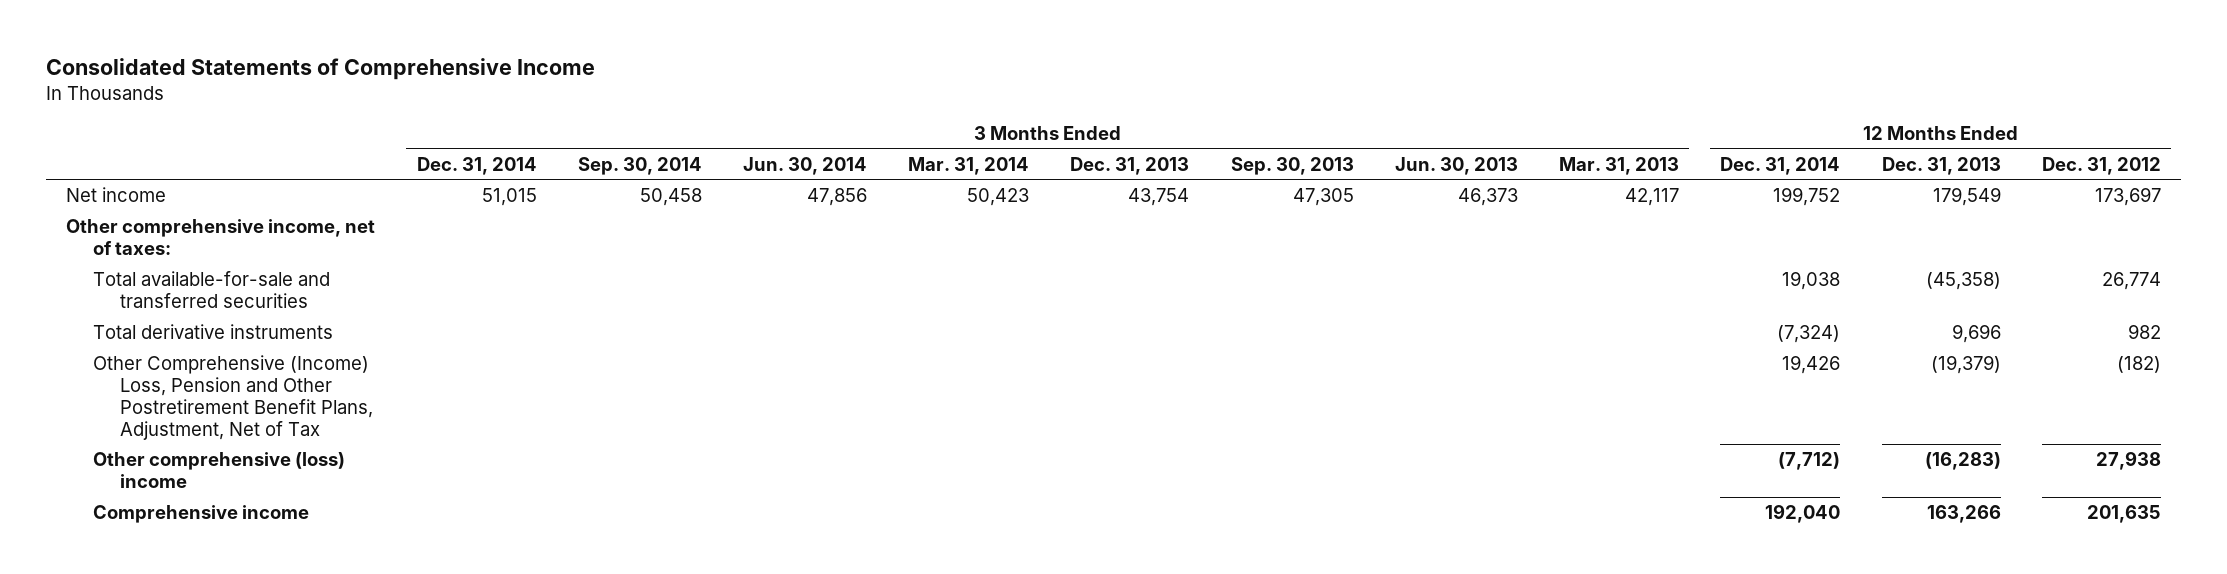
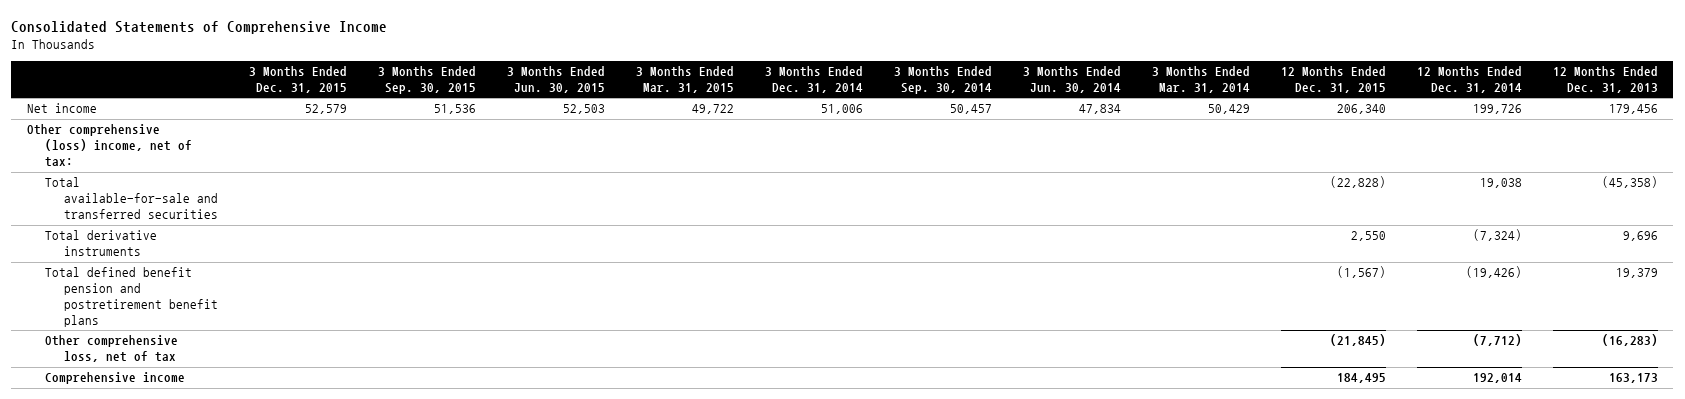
[1070,156,1190,175] Dec. 31, 2013 -> none
[1230,156,1354,175] Sep. 30, 2013 -> none
[1394,156,1518,175] Jun. 30, 2013 -> none
[1559,156,1680,175] Mar. 31, 2013 -> none
[2041,156,2161,175] Dec. 31, 2012 -> none
none -> [249,66,348,93] 3 Months Ended Dec. 31, 2015
none -> [378,66,477,94] 3 Months Ended Sep. 30, 2015
none -> [507,66,606,93] 3 Months Ended Jun. 30, 2015
none -> [636,66,735,93] 3 Months Ended Mar. 31, 2015
none -> [1281,66,1387,93] 12 Months Ended Dec. 31, 2015
[481,188,537,207] 51,015 -> [821,104,864,115] 51,006
[639,188,702,207] 50,458 -> [950,104,993,115] 50,457
[807,188,868,207] 47,856 -> [1079,104,1122,115] 47,834
[967,188,1030,207] 50,423 -> [1208,104,1251,115] 50,429
[1773,187,1841,207] 199,752 -> [1473,104,1523,115] 199,726
[1932,187,2001,207] 179,549 -> [1608,104,1658,115] 179,456
[66,219,376,256] Other comprehensive income, net of taxes: -> [26,124,193,168] Other comprehensive (loss) income, net of tax:
[93,355,374,440] Other Comprehensive (Income) Loss, Pension and Other Postretirement Benefit Plans, Adjustment, Net of Tax -> [45,267,219,328] Total defined benefit pension and postretirement benefit plans
[1782,355,1841,375] 19,426 -> [1466,266,1523,279] (19,426)
[1930,355,2001,375] (19,379) -> [1615,268,1658,279] 19,379
[93,452,346,489] Other comprehensive (loss) income -> [45,335,179,363] Other comprehensive loss, net of tax
[1765,504,1841,524] 192,040 -> [1473,373,1523,384] 192,014
[1926,505,2001,524] 163,266 -> [1608,373,1658,384] 163,173

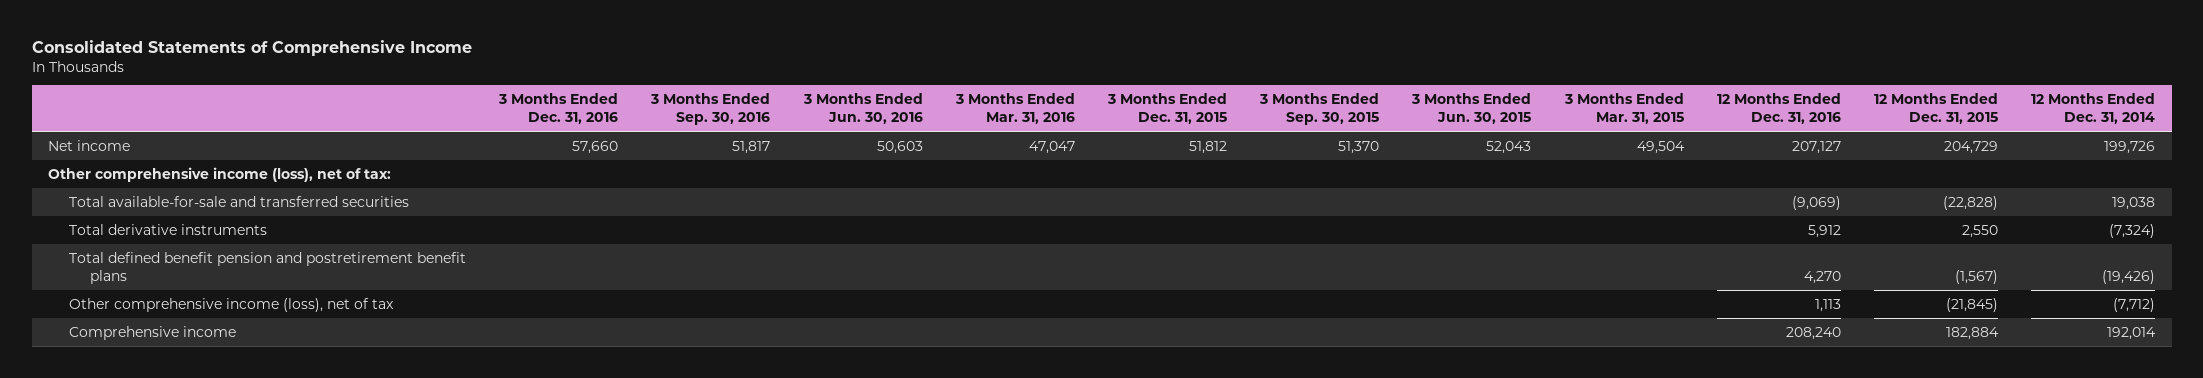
[765,66,864,93] 3 Months Ended Dec. 31, 2014 -> none
[894,66,993,94] 3 Months Ended Sep. 30, 2014 -> none
[1023,66,1122,93] 3 Months Ended Jun. 30, 2014 -> none
[1152,66,1251,93] 3 Months Ended Mar. 31, 2014 -> none
[1552,66,1658,93] 12 Months Ended Dec. 31, 2013 -> none
none -> [498,93,619,124] 3 Months Ended Dec. 31, 2016
none -> [650,93,771,125] 3 Months Ended Sep. 30, 2016
none -> [802,93,923,124] 3 Months Ended Jun. 30, 2016
none -> [954,93,1075,124] 3 Months Ended Mar. 31, 2016
none -> [1716,93,1841,124] 12 Months Ended Dec. 31, 2016
[305,104,348,115] 52,579 -> [1189,140,1228,154] 51,812
[434,104,477,115] 51,536 -> [1338,140,1380,154] 51,370
[563,104,606,115] 52,503 -> [1486,140,1532,154] 52,043
[692,104,735,115] 49,722 -> [1636,140,1685,154] 49,504
[1337,104,1387,115] 206,340 -> [1944,140,1999,154] 204,729
[26,124,193,168] Other comprehensive (loss) income, net of tax: -> [48,166,392,182] Other comprehensive income (loss), net of tax:
[45,335,179,363] Other comprehensive loss, net of tax -> [68,297,394,312] Other comprehensive income (loss), net of tax
[1337,373,1387,384] 184,495 -> [1946,326,2000,340] 182,884

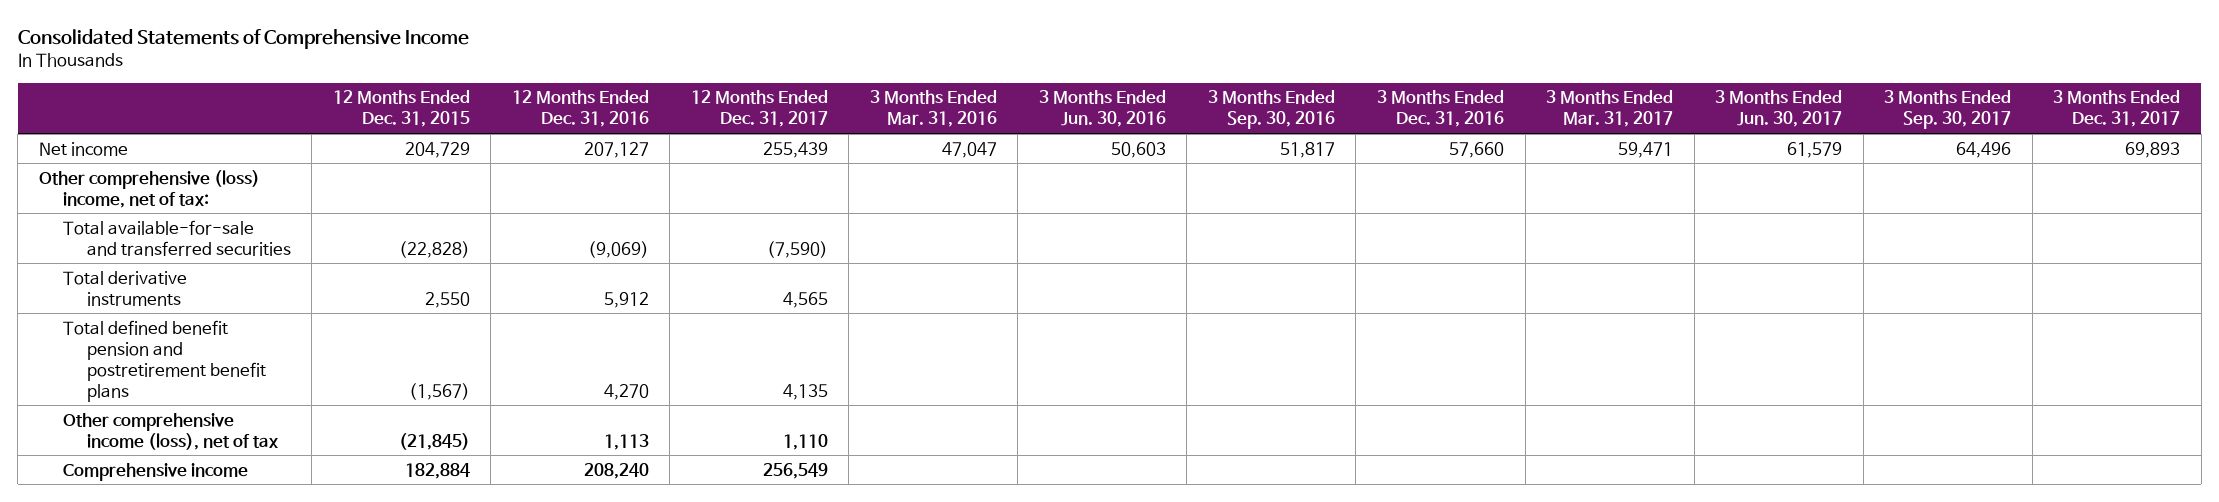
[1107,93,1228,124] 3 Months Ended Dec. 31, 2015 -> none
[1259,93,1380,125] 3 Months Ended Sep. 30, 2015 -> none
[1411,93,1532,124] 3 Months Ended Jun. 30, 2015 -> none
[1563,93,1684,124] 3 Months Ended Mar. 31, 2015 -> none
[2031,93,2156,124] 12 Months Ended Dec. 31, 2014 -> none
none -> [690,90,828,128] 12 Months Ended Dec. 31, 2017
none -> [1546,90,1674,128] 3 Months Ended Mar. 31, 2017
none -> [1715,90,1843,128] 3 Months Ended Jun. 30, 2017
none -> [1884,90,2012,130] 3 Months Ended Sep. 30, 2017
none -> [2053,90,2181,128] 3 Months Ended Dec. 31, 2017
[48,166,392,182] Other comprehensive income (loss), net of tax: -> [38,169,260,208] Other comprehensive (loss) income, net of tax:

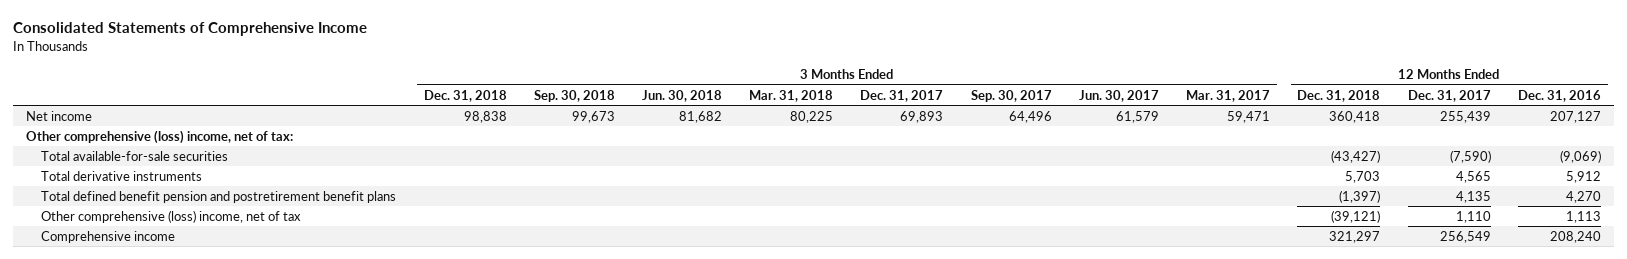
[332,90,470,128] 12 Months Ended Dec. 31, 2015 -> none
[869,90,997,128] 3 Months Ended Mar. 31, 2016 -> none
[1038,90,1166,128] 3 Months Ended Jun. 30, 2016 -> none
[1207,90,1335,130] 3 Months Ended Sep. 30, 2016 -> none
[1377,90,1505,128] 3 Months Ended Dec. 31, 2016 -> none
none -> [423,89,507,102] Dec. 31, 2018
none -> [533,89,615,102] Sep. 30, 2018
none -> [641,89,722,102] Jun. 30, 2018
none -> [749,89,834,102] Mar. 31, 2018
none -> [1297,89,1381,102] Dec. 31, 2018
[62,219,291,256] Total available-for-sale and transferred securities -> [41,150,229,161] Total available-for-sale securities
[62,412,278,450] Other comprehensive income (loss), net of tax -> [41,209,302,223] Other comprehensive (loss) income, net of tax

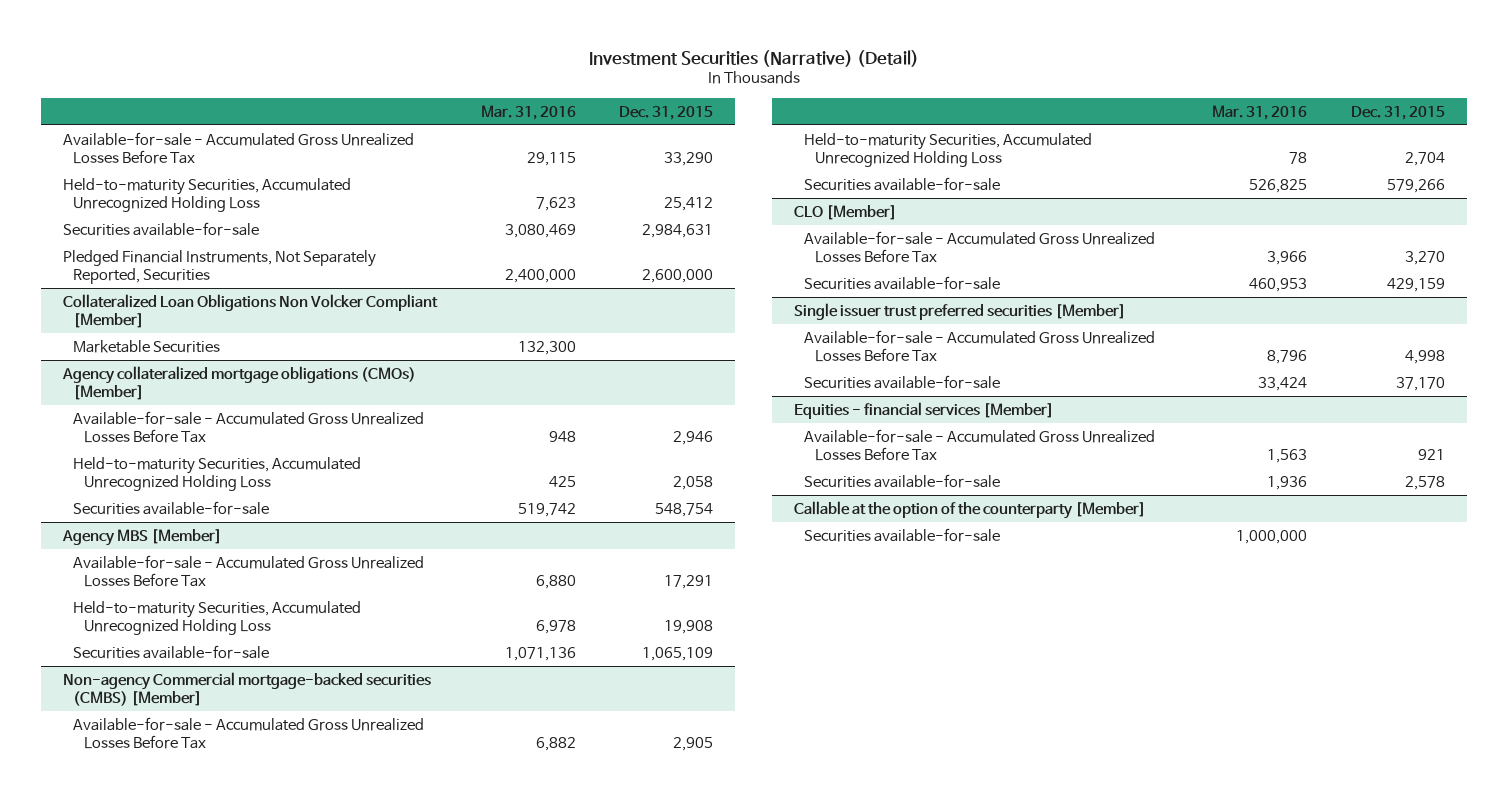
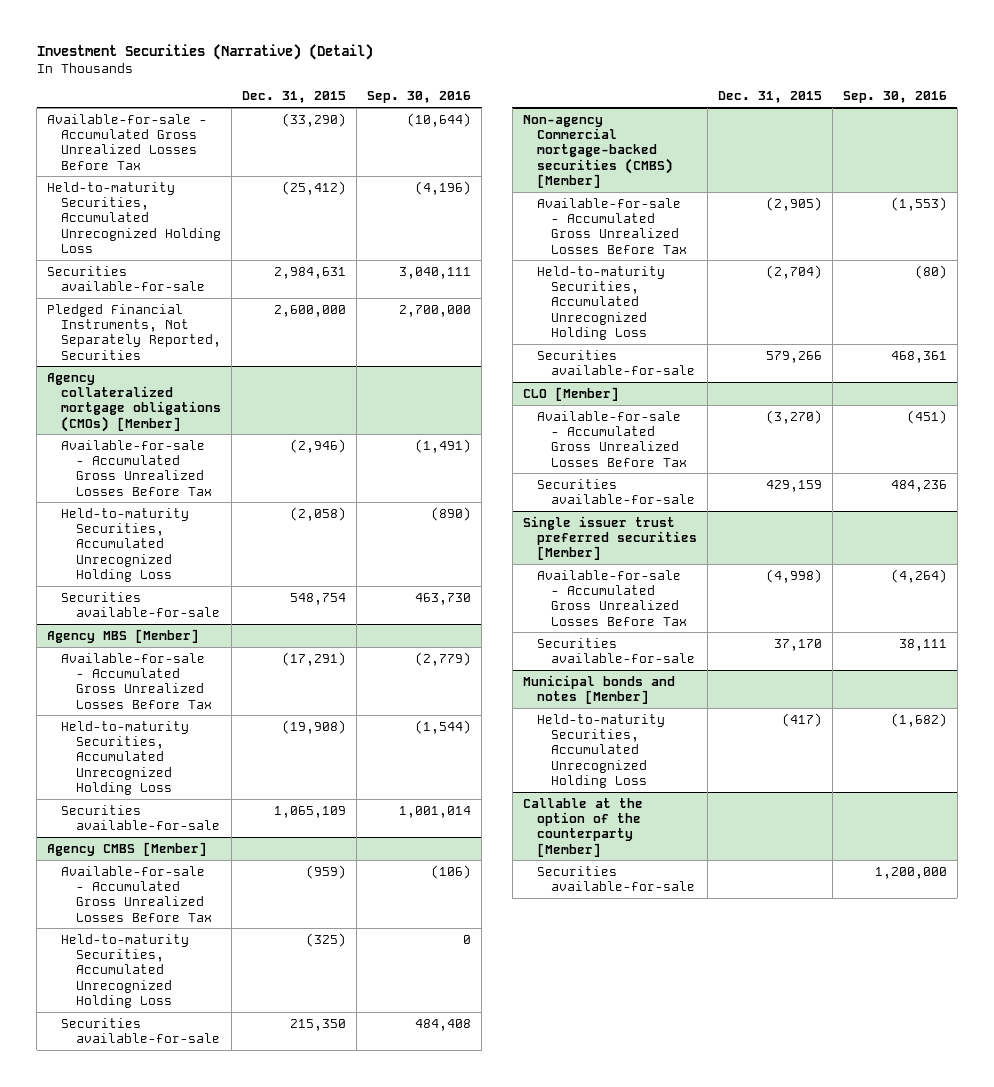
[480,104,576,120] Mar. 31, 2016 -> none
none -> [367,91,472,104] Sep. 30, 2016
[664,152,714,167] 33,290 -> [282,112,347,127] (33,290)
[664,197,714,212] 25,412 -> [282,180,347,195] (25,412)
[62,293,438,329] Collateralized Loan Obligations Non Volcker Compliant [Member] -> none
[73,339,221,353] Marketable Securities -> none
[673,431,714,446] 2,946 -> [290,438,347,453] (2,946)
[673,476,714,491] 2,058 -> [290,506,347,521] (2,058)
[664,575,714,590] 17,291 -> [282,651,347,666] (17,291)
[664,620,714,635] 19,908 -> [282,719,347,734] (19,908)
none -> [47,841,208,856] Agency CMBS [Member]
none -> [61,865,212,922] Available-for-sale - Accumulated Gross Unrealized Losses Before Tax
none -> [61,933,190,1008] Held-to-maturity Securities, Accumulated Unrecognized Holding Loss
none -> [61,1017,220,1043] Securities available-for-sale
[673,737,714,752] 2,905 -> [765,196,822,211] (2,905)
[1404,152,1445,167] 2,704 -> [765,264,822,279] (2,704)
[1404,251,1445,266] 3,270 -> [765,409,822,424] (3,270)
[1404,350,1445,365] 4,998 -> [765,568,822,583] (4,998)
[793,401,1054,419] Equities - financial services [Member] -> none
[804,428,1156,462] Available-for-sale - Accumulated Gross Unrealized Losses Before Tax -> none
[804,473,1001,488] Securities available-for-sale -> none
none -> [522,674,675,704] Municipal bonds and notes [Member]
none -> [537,713,666,788] Held-to-maturity Securities, Accumulated Unrecognized Holding Loss

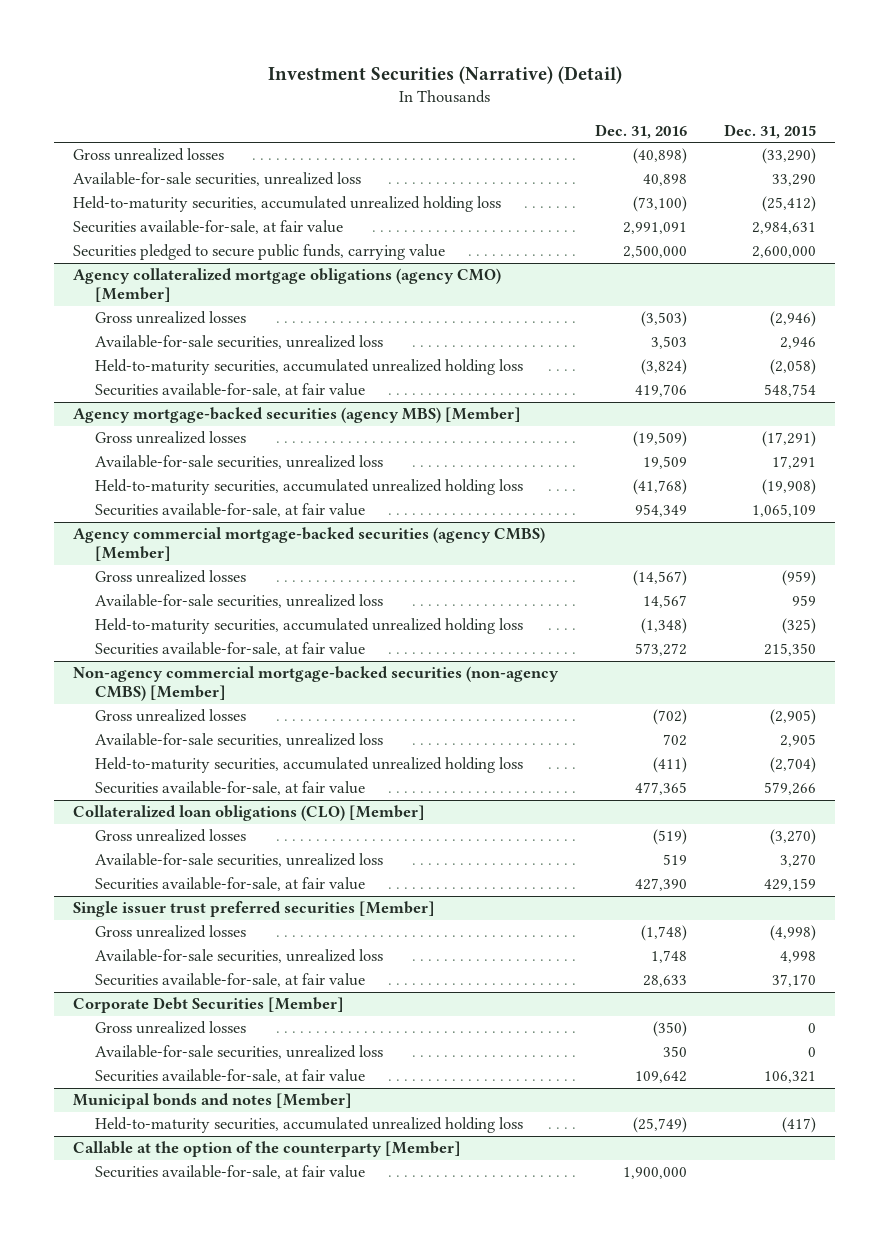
[367,91,472,104] Sep. 30, 2016 -> none
none -> [595,123,688,139] Dec. 31, 2016
[47,113,208,170] Available-for-sale - Accumulated Gross Unrealized Losses Before Tax -> [72,148,224,162] Gross unrealized losses
none -> [72,172,361,187] Available-for-sale securities, unrealized loss
[47,181,222,253] Held-to-maturity Securities, Accumulated Unrecognized Holding Loss -> [72,196,501,213] Held-to-maturity securities, accumulated unrealized holding loss
[47,265,206,291] Securities available-for-sale -> [72,220,343,235] Securities available-for-sale, at fair value
[47,303,222,360] Pledged Financial Instruments, Not Separately Reported, Securities -> [72,244,445,261] Securities pledged to secure public funds, carrying value
[47,372,222,432] Agency collateralized mortgage obligations (CMOs) [Member] -> [72,268,501,303] Agency collateralized mortgage obligations (agency CMO) [Member]
[61,439,212,496] Available-for-sale - Accumulated Gross Unrealized Losses Before Tax -> [95,311,247,325] Gross unrealized losses
none -> [95,335,384,350] Available-for-sale securities, unrealized loss
[61,507,190,582] Held-to-maturity Securities, Accumulated Unrecognized Holding Loss -> [95,359,524,376] Held-to-maturity securities, accumulated unrealized holding loss
[61,591,220,617] Securities available-for-sale -> [95,383,366,398] Securities available-for-sale, at fair value
[47,628,200,643] Agency MBS [Member] -> [72,407,521,424] Agency mortgage-backed securities (agency MBS) [Member]
[61,652,212,709] Available-for-sale - Accumulated Gross Unrealized Losses Before Tax -> [95,431,247,445] Gross unrealized losses
none -> [95,455,384,470] Available-for-sale securities, unrealized loss
[61,720,190,795] Held-to-maturity Securities, Accumulated Unrecognized Holding Loss -> [95,479,524,496] Held-to-maturity securities, accumulated unrealized holding loss
[61,804,220,830] Securities available-for-sale -> [95,503,366,518] Securities available-for-sale, at fair value
[47,841,208,856] Agency CMBS [Member] -> [72,527,545,562] Agency commercial mortgage-backed securities (agency CMBS) [Member]
[61,865,212,922] Available-for-sale - Accumulated Gross Unrealized Losses Before Tax -> [95,570,247,584] Gross unrealized losses
none -> [95,594,384,609] Available-for-sale securities, unrealized loss
[61,933,190,1008] Held-to-maturity Securities, Accumulated Unrecognized Holding Loss -> [95,618,524,635] Held-to-maturity securities, accumulated unrealized holding loss
[61,1017,220,1043] Securities available-for-sale -> [95,642,366,657] Securities available-for-sale, at fair value
[522,114,674,188] Non-agency Commercial mortgage-backed securities (CMBS) [Member] -> [72,666,559,702] Non-agency commercial mortgage-backed securities (non-agency CMBS) [Member]
[537,197,688,254] Available-for-sale - Accumulated Gross Unrealized Losses Before Tax -> [95,709,247,723] Gross unrealized losses
none -> [95,733,384,748] Available-for-sale securities, unrealized loss
[537,265,666,340] Held-to-maturity Securities, Accumulated Unrecognized Holding Loss -> [95,757,524,774] Held-to-maturity securities, accumulated unrealized holding loss
[537,349,696,375] Securities available-for-sale -> [95,781,366,796] Securities available-for-sale, at fair value
[522,386,619,401] CLO [Member] -> [72,805,425,822] Collateralized loan obligations (CLO) [Member]
[537,410,688,467] Available-for-sale - Accumulated Gross Unrealized Losses Before Tax -> [95,829,247,843] Gross unrealized losses
none -> [95,853,384,868] Available-for-sale securities, unrealized loss
[537,478,696,504] Securities available-for-sale -> [95,877,366,892] Securities available-for-sale, at fair value
[537,569,688,626] Available-for-sale - Accumulated Gross Unrealized Losses Before Tax -> [95,925,247,939] Gross unrealized losses
none -> [95,949,384,964] Available-for-sale securities, unrealized loss
[537,637,696,663] Securities available-for-sale -> [95,973,366,988] Securities available-for-sale, at fair value
none -> [72,997,344,1014] Corporate Debt Securities [Member]
none -> [95,1021,247,1035] Gross unrealized losses
none -> [95,1045,384,1060] Available-for-sale securities, unrealized loss
none -> [95,1069,366,1084] Securities available-for-sale, at fair value
[537,713,666,788] Held-to-maturity Securities, Accumulated Unrecognized Holding Loss -> [95,1117,524,1134] Held-to-maturity securities, accumulated unrealized holding loss
[537,865,696,891] Securities available-for-sale -> [95,1165,366,1180] Securities available-for-sale, at fair value

